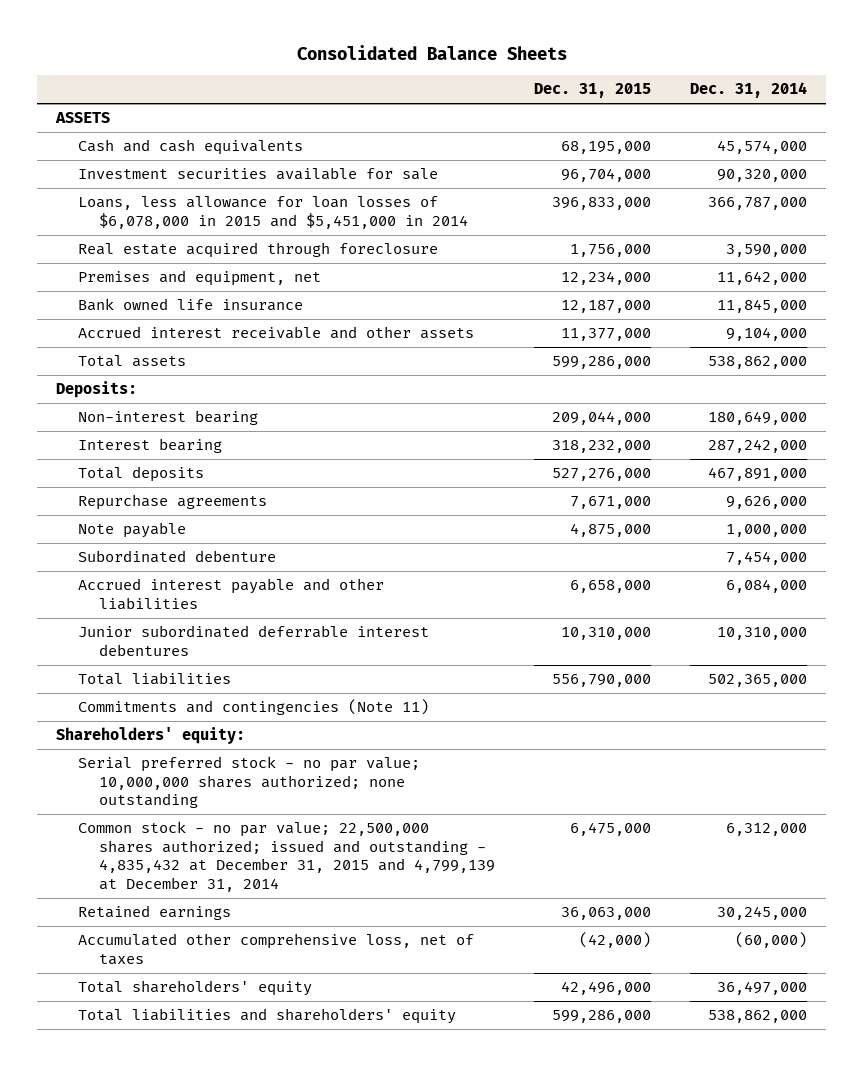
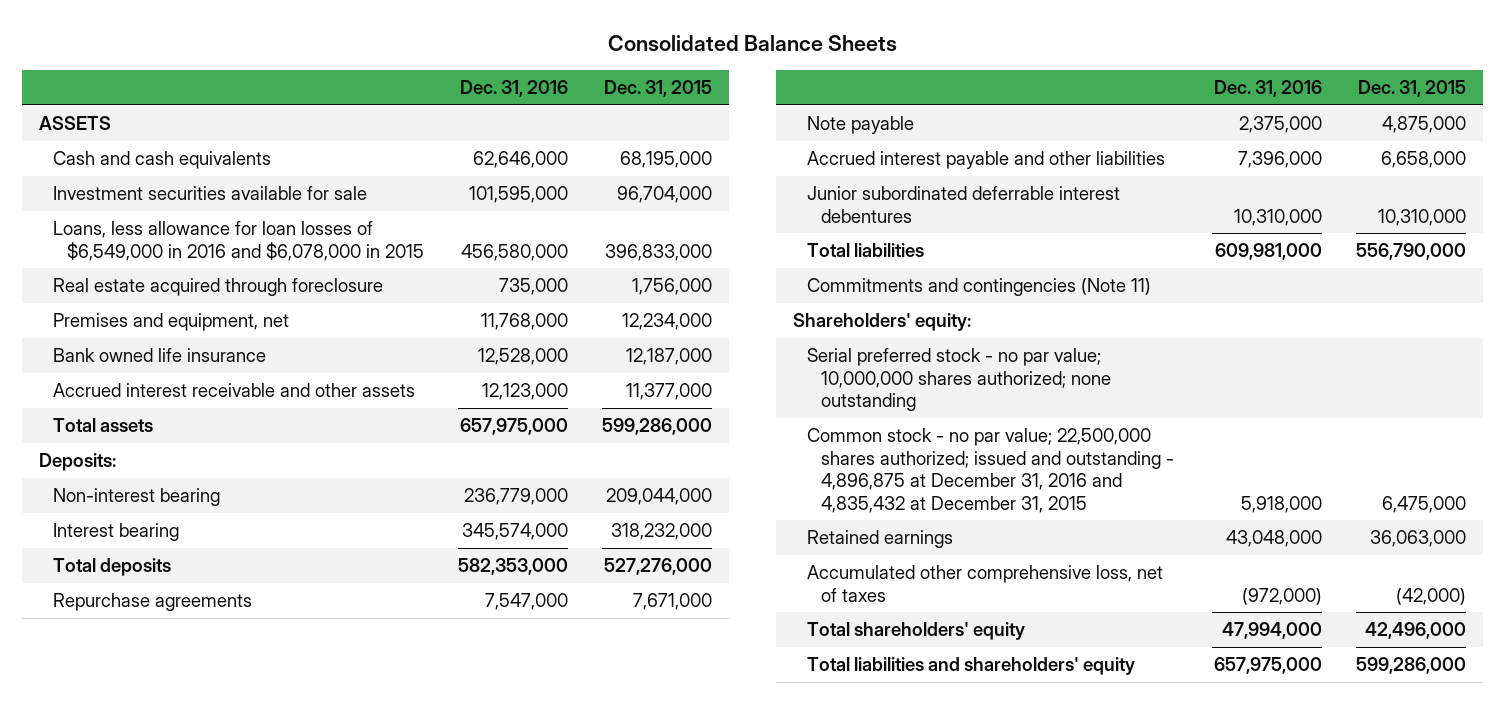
[689,82,807,99] Dec. 31, 2014 -> none
none -> [459,80,568,98] Dec. 31, 2016
[77,196,469,229] Loans, less allowance for loan losses of $6,078,000 in 2015 and $5,451,000 in 2014 -> [52,221,424,261] Loans, less allowance for loan losses of $6,549,000 in 2016 and $6,078,000 in 2015
[77,550,276,564] Subordinated debenture -> none
[77,821,496,893] Common stock - no par value; 22,500,000 shares authorized; issued and outstanding - 4,835,432 at December 31, 2015 and 4,799,139 at December 31, 2014 -> [806,428,1174,513] Common stock - no par value; 22,500,000 shares authorized; issued and outstanding - 4,896,875 at December 31, 2016 and 4,835,432 at December 31, 2015

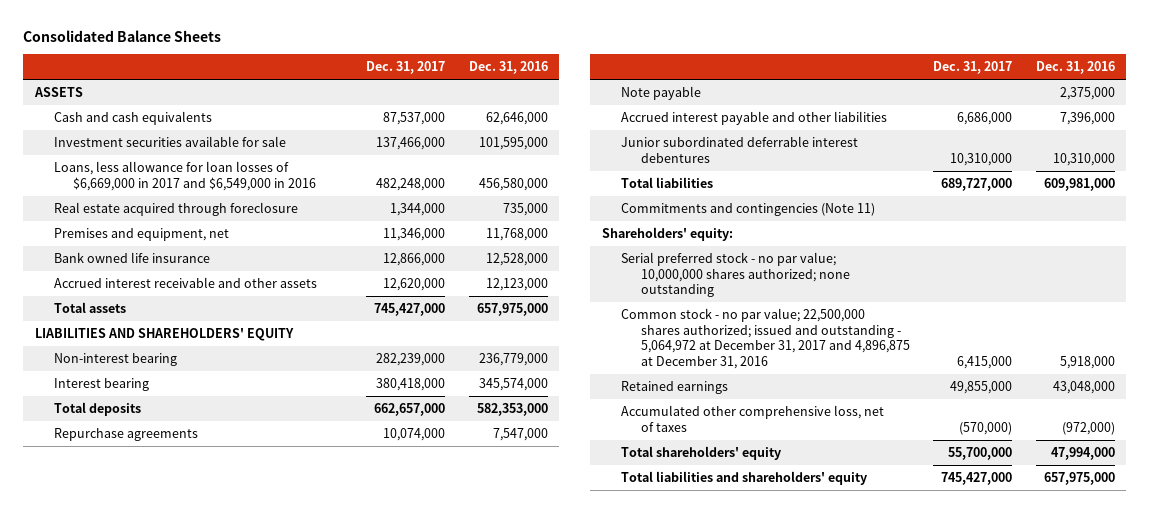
[604,80,713,98] Dec. 31, 2015 -> none
none -> [365,61,445,75] Dec. 31, 2017
[52,221,424,261] Loans, less allowance for loan losses of $6,549,000 in 2016 and $6,078,000 in 2015 -> [54,160,317,191] Loans, less allowance for loan losses of $6,669,000 in 2017 and $6,549,000 in 2016
[39,453,117,472] Deposits: -> none
none -> [34,327,294,341] LIABILITIES AND SHAREHOLDERS' EQUITY
[806,428,1174,513] Common stock - no par value; 22,500,000 shares authorized; issued and outstanding - 4,896,875 at December 31, 2016 and 4,835,432 at December 31, 2015 -> [621,307,910,370] Common stock - no par value; 22,500,000 shares authorized; issued and outstanding - 5,064,972 at December 31, 2017 and 4,896,875 at December 31, 2016

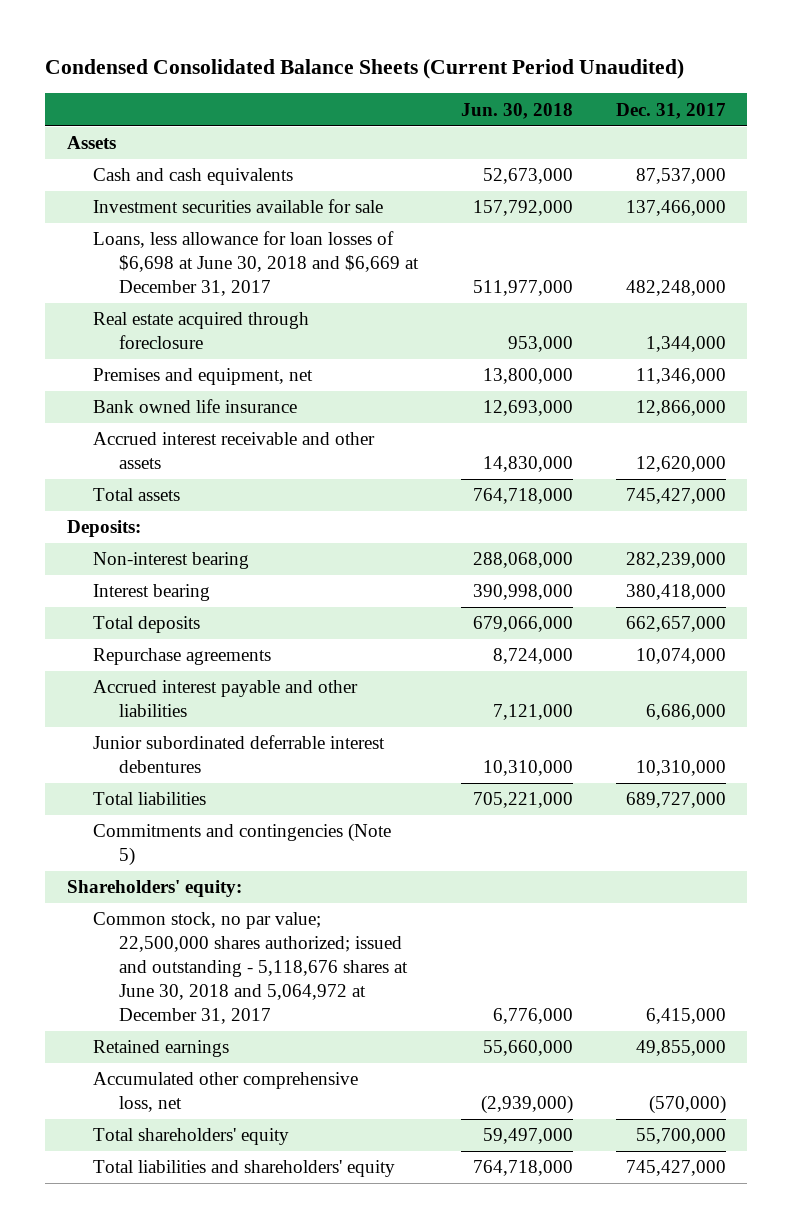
[22,30,221,43] Consolidated Balance Sheets -> [45,59,685,80] Condensed Consolidated Balance Sheets (Current Period Unaudited)
[468,61,548,75] Dec. 31, 2016 -> none
none -> [460,102,573,119] Jun. 30, 2018
[33,86,83,97] ASSETS -> [66,136,116,150] Assets
[54,160,317,191] Loans, less allowance for loan losses of $6,669,000 in 2017 and $6,549,000 in 2016 -> [92,231,419,297] Loans, less allowance for loan losses of $6,698 at June 30, 2018 and $6,669 at December 31, 2017
[34,327,294,341] LIABILITIES AND SHAREHOLDERS' EQUITY -> none
none -> [66,520,141,538] Deposits:
[621,85,702,100] Note payable -> none
[621,202,876,216] Commitments and contingencies (Note 11) -> [92,823,391,867] Commitments and contingencies (Note 5)
[621,251,850,298] Serial preferred stock - no par value; 10,000,000 shares authorized; none outstanding -> none
[621,307,910,370] Common stock - no par value; 22,500,000 shares authorized; issued and outstanding - 5,064,972 at December 31, 2017 and 4,896,875 at December 31, 2016 -> [92,912,408,1025] Common stock, no par value; 22,500,000 shares authorized; issued and outstanding - 5,118,676 shares at June 30, 2018 and 5,064,972 at December 31, 2017
[621,404,885,432] Accumulated other comprehensive loss, net of taxes -> [92,1072,358,1113] Accumulated other comprehensive loss, net

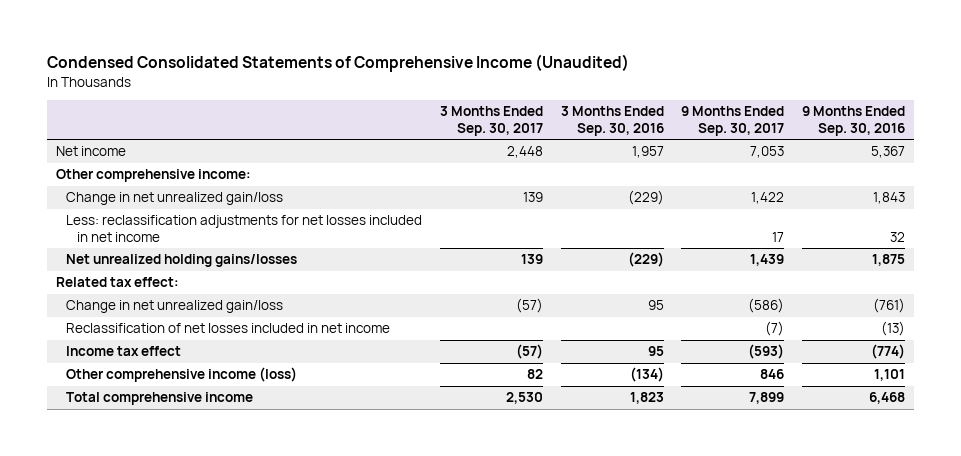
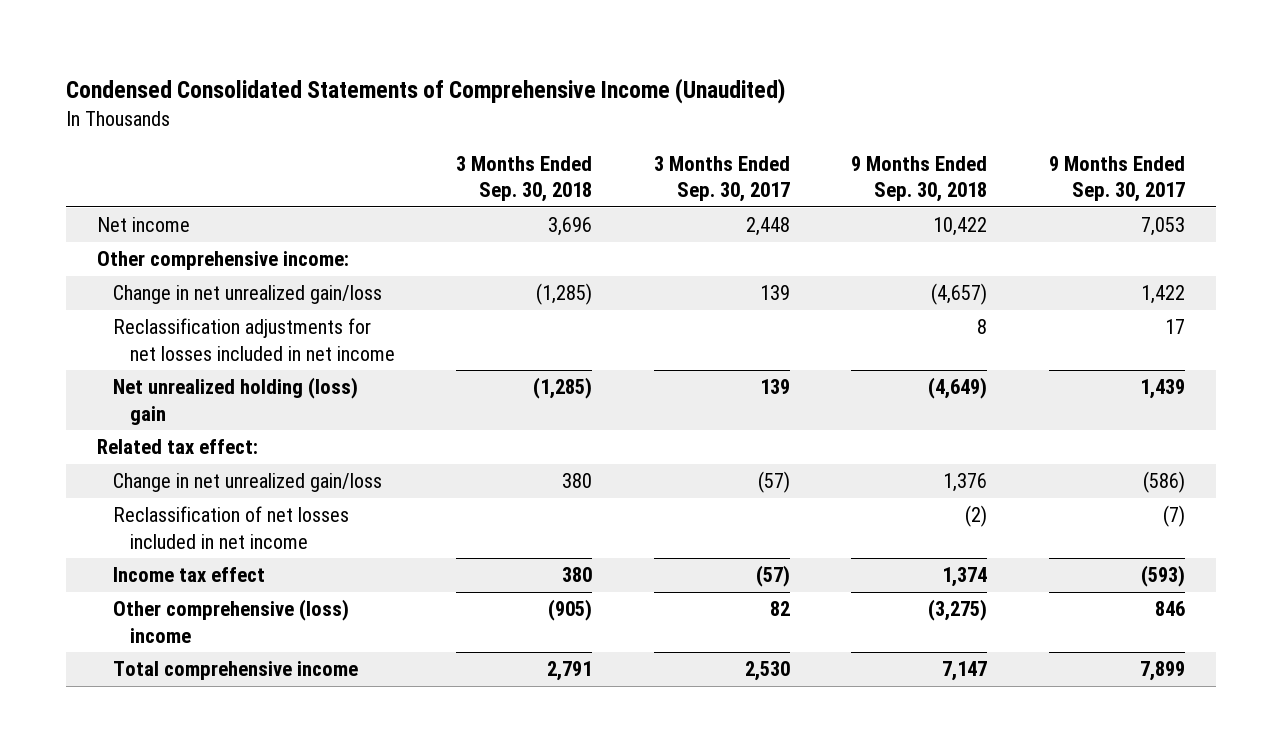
[560,106,664,136] 3 Months Ended Sep. 30, 2016 -> none
[802,106,906,136] 9 Months Ended Sep. 30, 2016 -> none
none -> [456,155,593,203] 3 Months Ended Sep. 30, 2018
none -> [851,155,988,203] 9 Months Ended Sep. 30, 2018
[66,215,423,242] Less: reclassification adjustments for net losses included in net income -> [113,318,395,361] Reclassification adjustments for net losses included in net income
[66,254,298,268] Net unrealized holding gains/losses -> [113,377,359,425] Net unrealized holding (loss) gain
[66,367,298,383] Other comprehensive income (loss) -> [113,599,350,643] Other comprehensive (loss) income

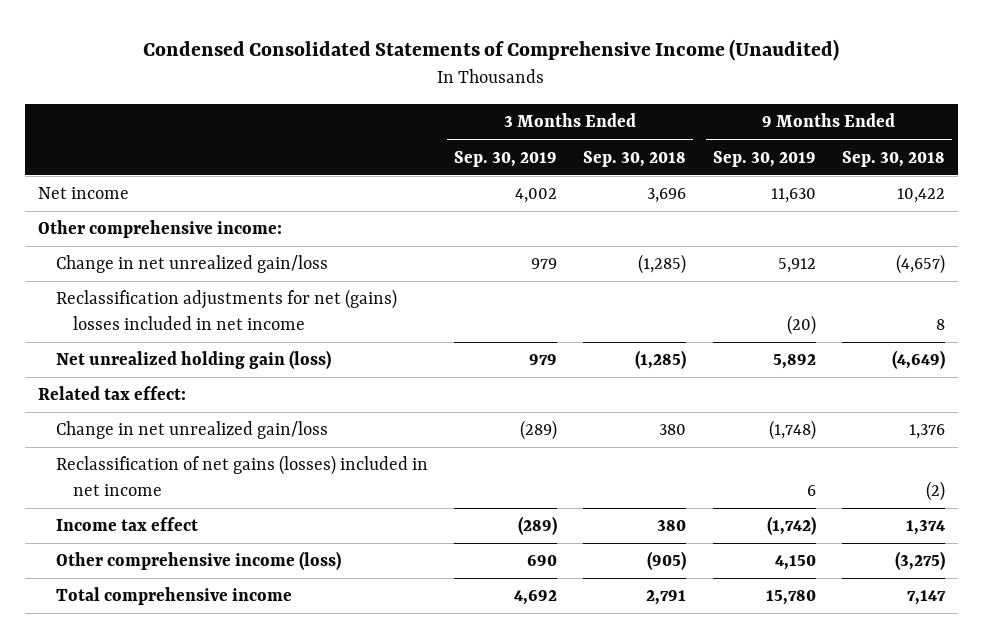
[653,155,790,203] 3 Months Ended Sep. 30, 2017 -> none
[1048,155,1185,203] 9 Months Ended Sep. 30, 2017 -> none
none -> [453,150,557,167] Sep. 30, 2019
none -> [712,150,816,167] Sep. 30, 2019
[113,318,395,361] Reclassification adjustments for net losses included in net income -> [55,289,397,331] Reclassification adjustments for net (gains) losses included in net income
[113,377,359,425] Net unrealized holding (loss) gain -> [55,350,331,370] Net unrealized holding gain (loss)
[113,506,350,549] Reclassification of net losses included in net income -> [55,455,428,497] Reclassification of net gains (losses) included in net income
[113,599,350,643] Other comprehensive (loss) income -> [55,551,341,571] Other comprehensive income (loss)

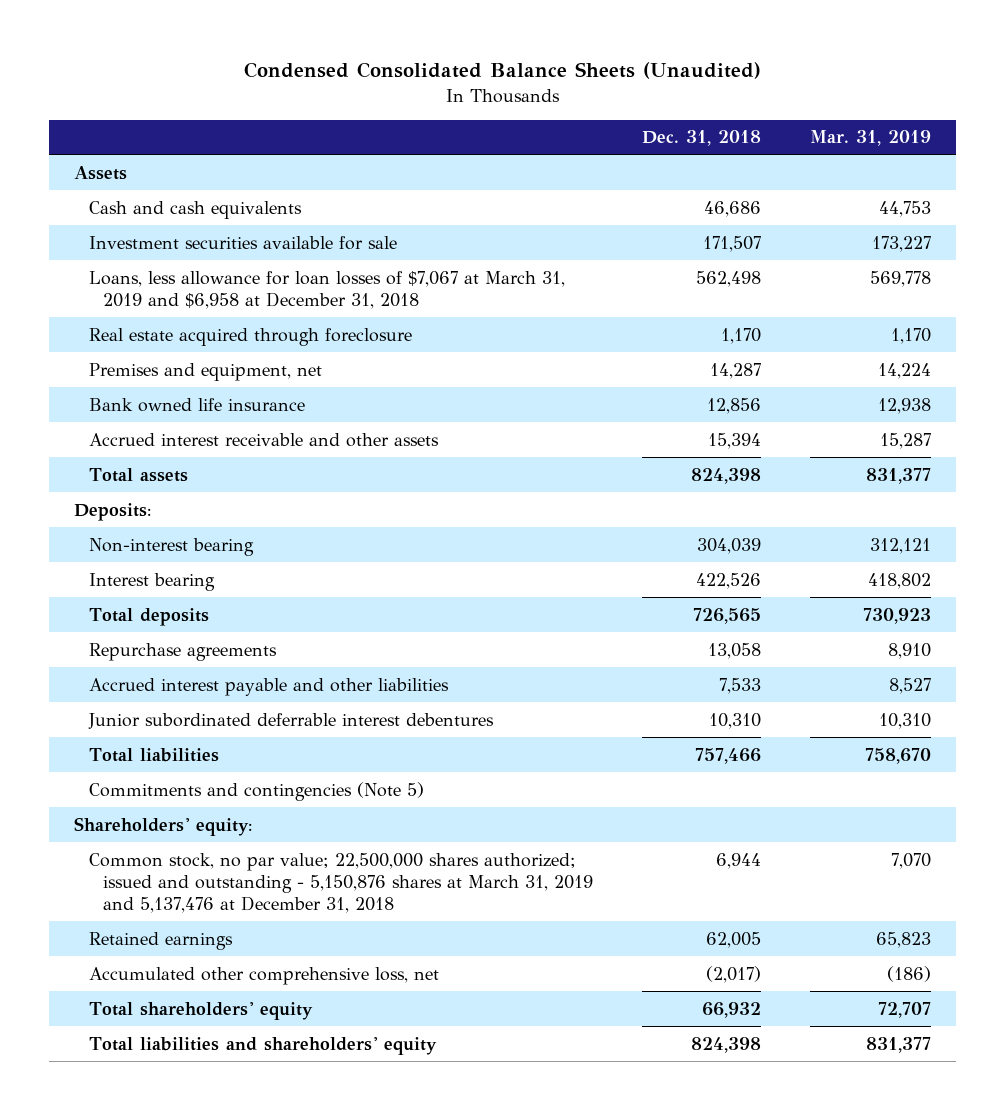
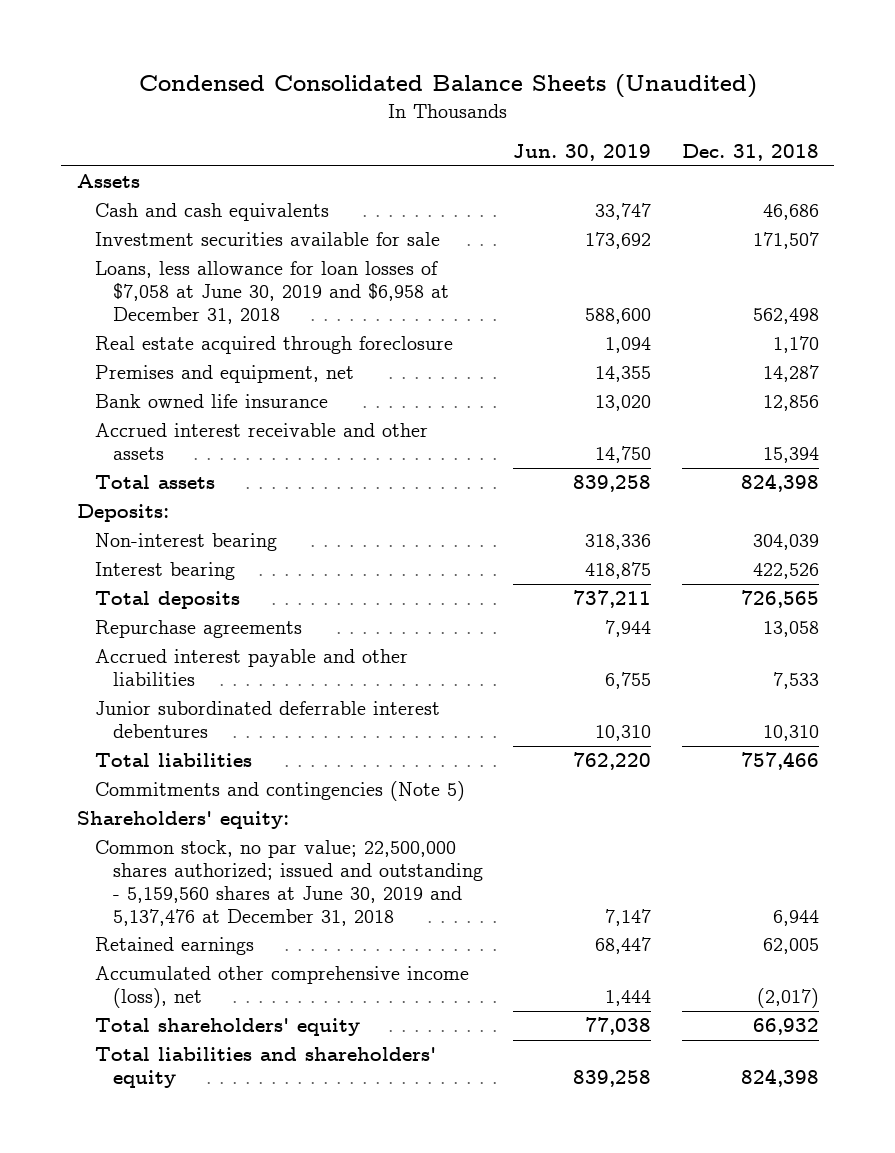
[810,130,932,147] Mar. 31, 2019 -> none
none -> [513,144,652,162] Jun. 30, 2019
[88,270,565,309] Loans, less allowance for loan losses of $7,067 at March 31, 2019 and $6,958 at December 31, 2018 -> [94,261,449,324] Loans, less allowance for loan losses of $7,058 at June 30, 2019 and $6,958 at December 31, 2018
[88,852,594,914] Common stock, no par value; 22,500,000 shares authorized; issued and outstanding - 5,150,876 shares at March 31, 2019 and 5,137,476 at December 31, 2018 -> [94,840,483,926] Common stock, no par value; 22,500,000 shares authorized; issued and outstanding - 5,159,560 shares at June 30, 2019 and 5,137,476 at December 31, 2018
[88,966,439,985] Accumulated other comprehensive loss, net -> [94,966,469,1008] Accumulated other comprehensive income (loss), net

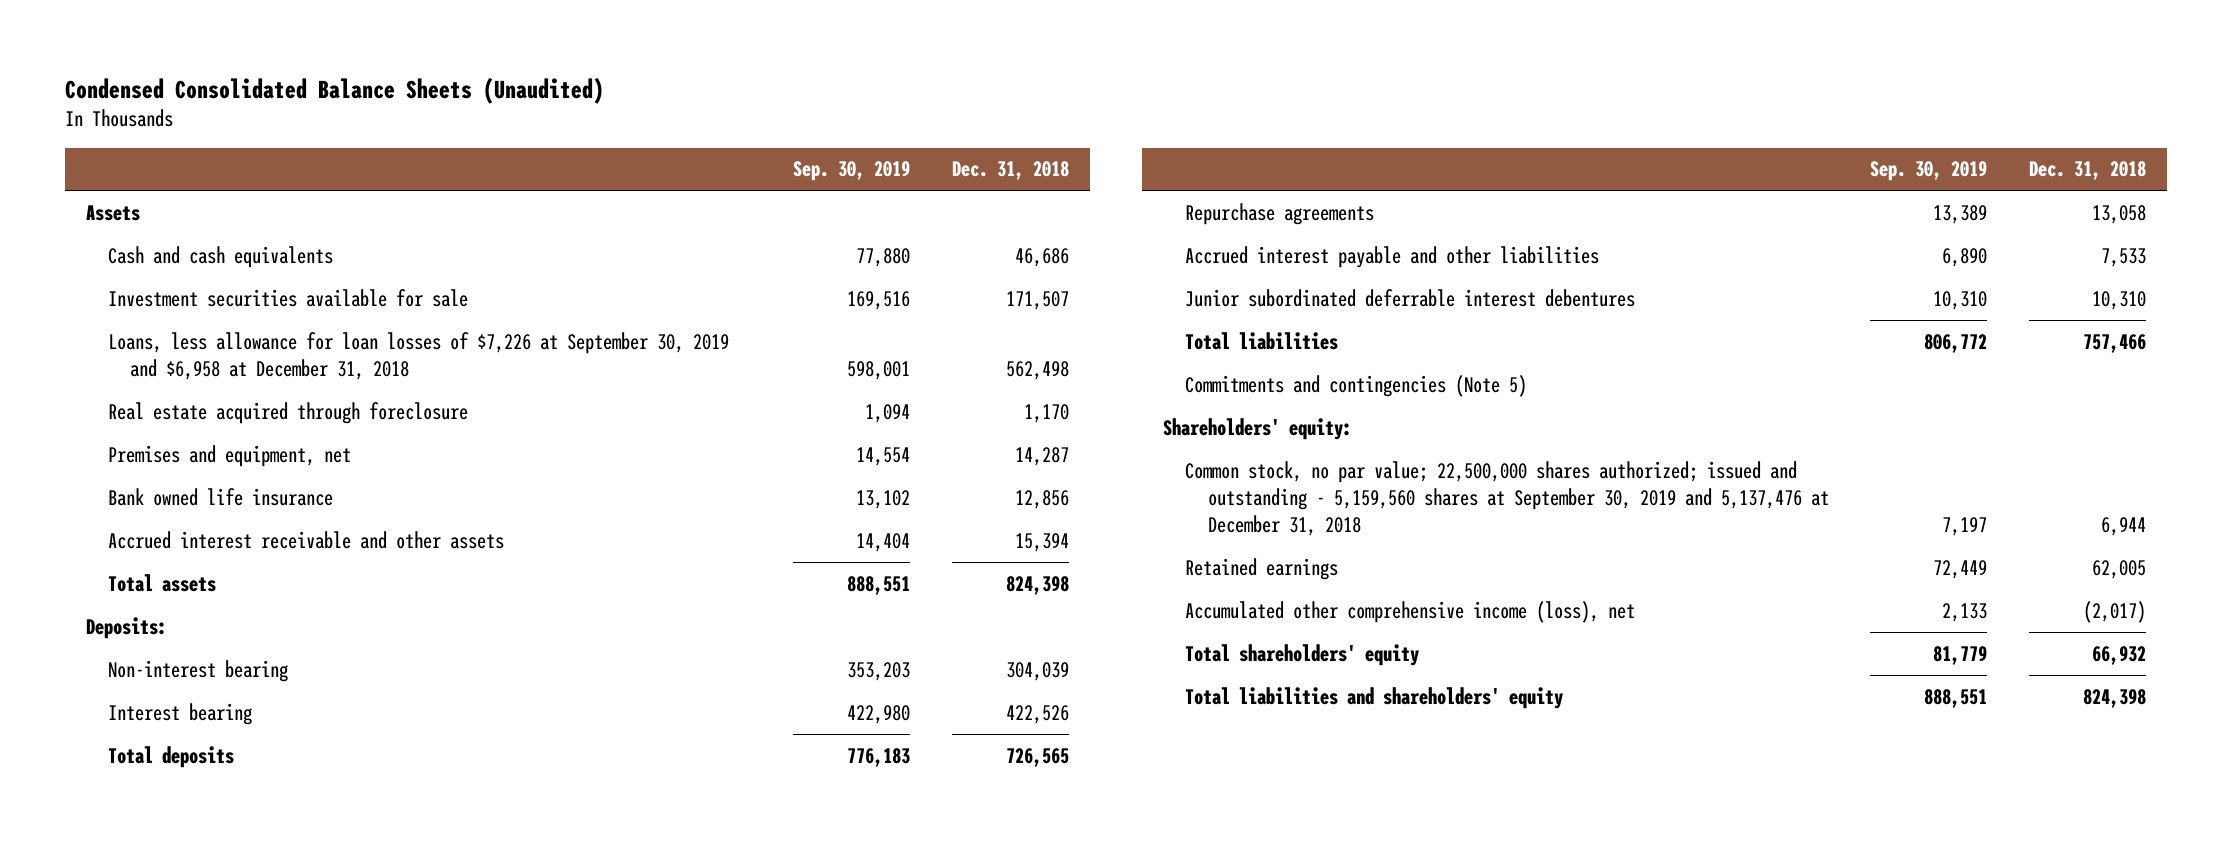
[513,144,652,162] Jun. 30, 2019 -> none
none -> [793,161,911,182] Sep. 30, 2019
[94,261,449,324] Loans, less allowance for loan losses of $7,058 at June 30, 2019 and $6,958 at December 31, 2018 -> [108,331,730,380] Loans, less allowance for loan losses of $7,226 at September 30, 2019 and $6,958 at December 31, 2018
[94,840,483,926] Common stock, no par value; 22,500,000 shares authorized; issued and outstanding - 5,159,560 shares at June 30, 2019 and 5,137,476 at December 31, 2018 -> [1185,460,1829,536] Common stock, no par value; 22,500,000 shares authorized; issued and outstanding - 5,159,560 shares at September 30, 2019 and 5,137,476 at December 31, 2018

